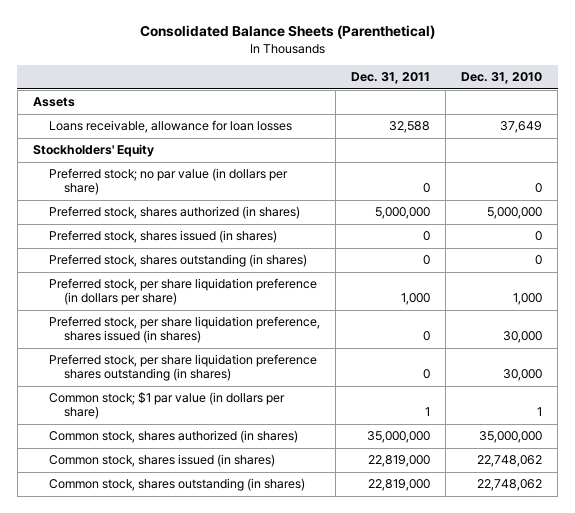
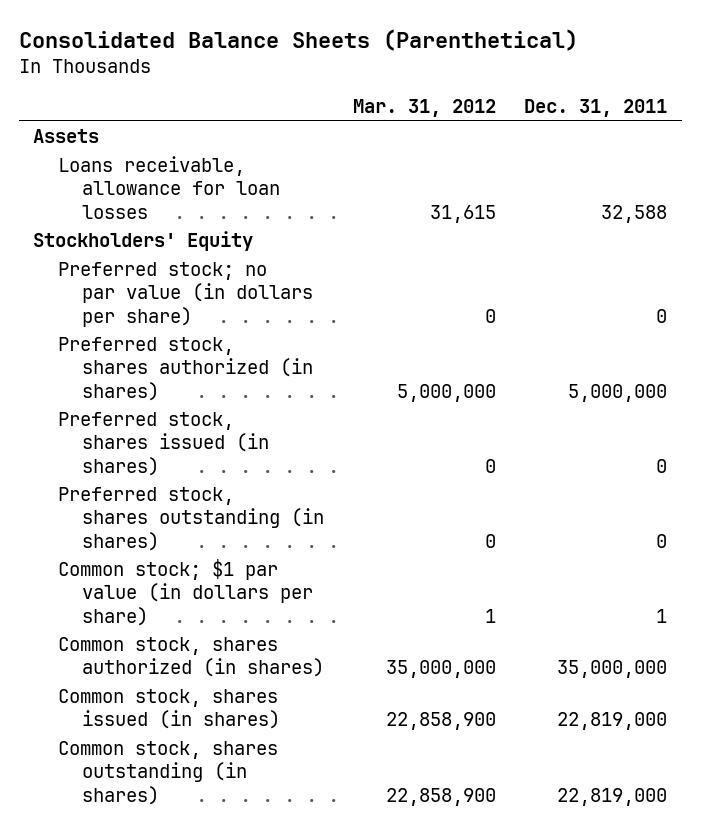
[461,72,543,85] Dec. 31, 2010 -> none
none -> [352,99,496,118] Mar. 31, 2012
[48,278,317,306] Preferred stock, per share liquidation preference (in dollars per share) -> none
[48,316,320,344] Preferred stock, per share liquidation preference, shares issued (in shares) -> none
[48,354,317,382] Preferred stock, per share liquidation preference shares outstanding (in shares) -> none

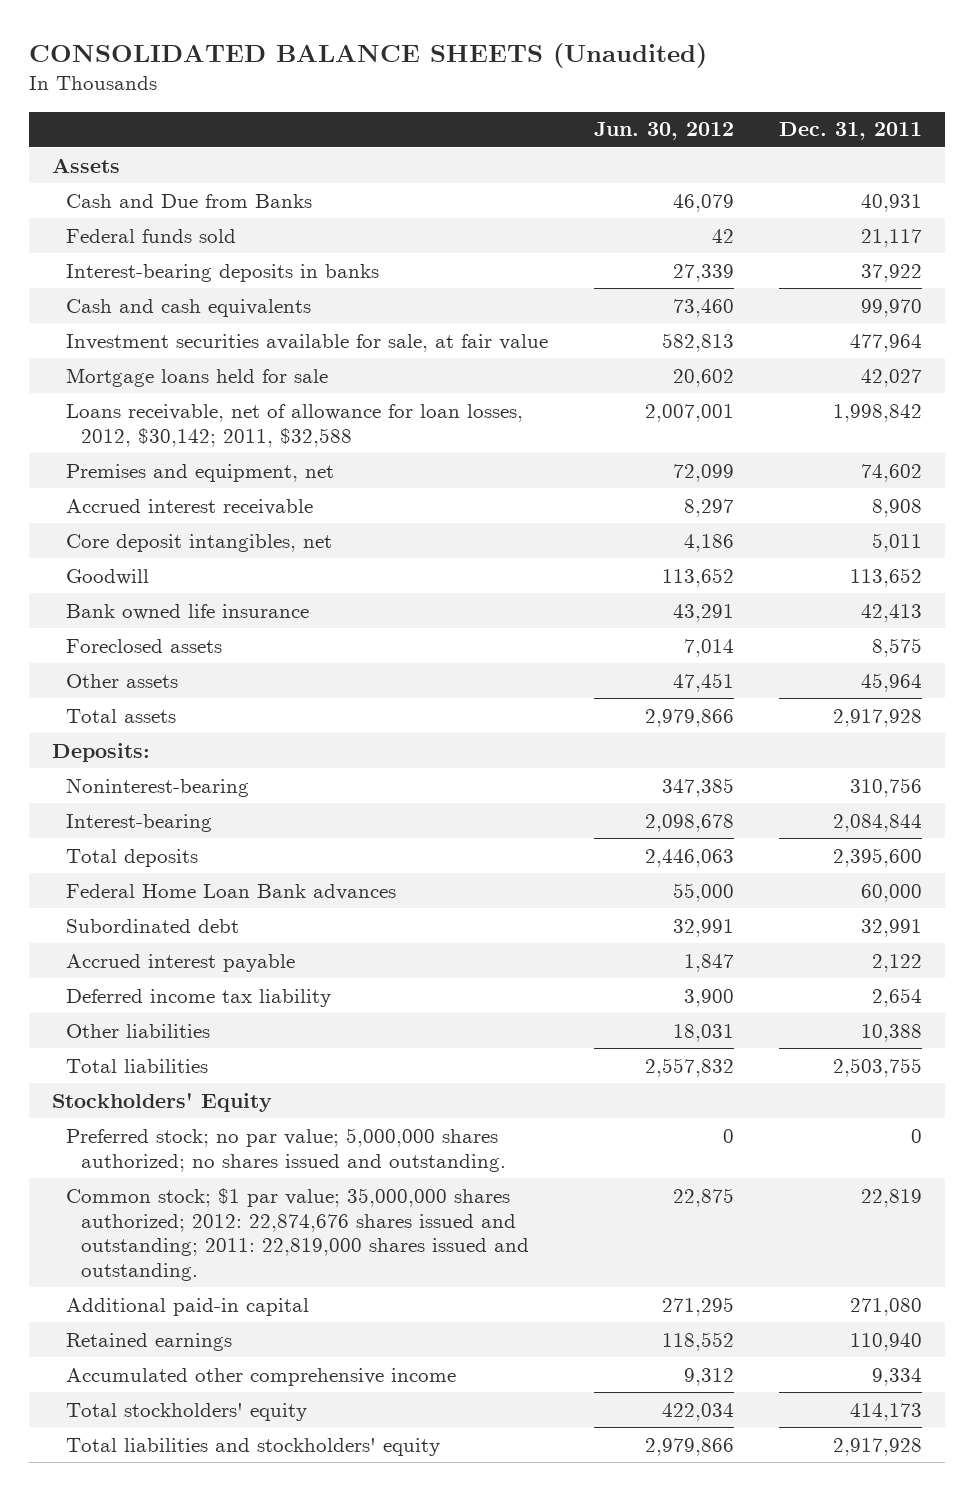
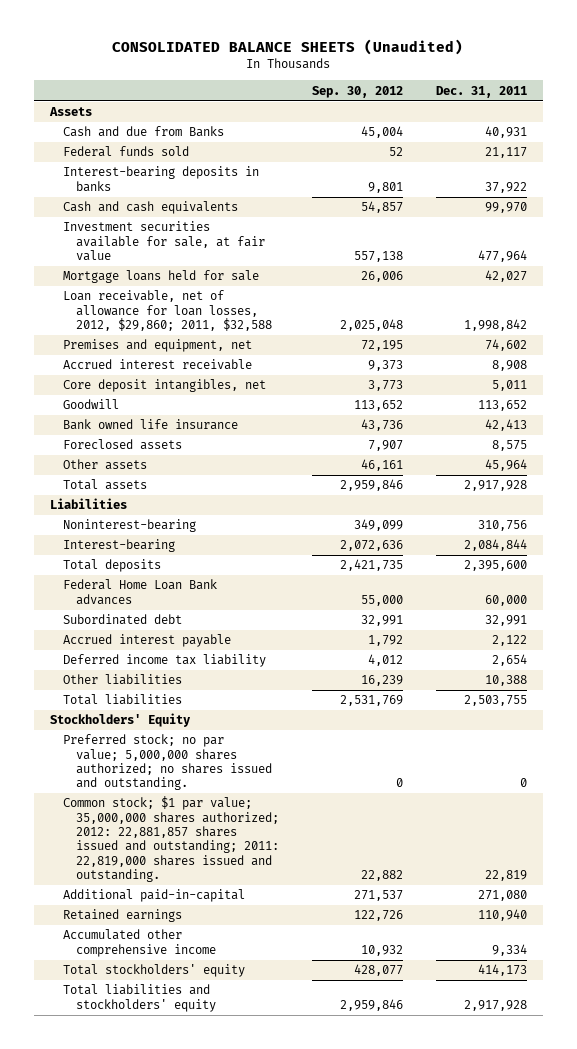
[593,122,734,141] Jun. 30, 2012 -> none
none -> [311,85,403,98] Sep. 30, 2012
[66,193,313,208] Cash and Due from Banks -> [62,126,224,138] Cash and due from Banks
[66,403,524,447] Loans receivable, net of allowance for loan losses, 2012, $30,142; 2011, $32,588 -> [62,290,273,331] Loan receivable, net of allowance for loan losses, 2012, $29,860; 2011, $32,588
[51,742,150,762] Deposits: -> none
none -> [49,498,127,510] Liabilities
[66,1187,530,1282] Common stock; $1 par value; 35,000,000 shares authorized; 2012: 22,874,676 shares issued and outstanding; 2011: 22,819,000 shares issued and outstanding. -> [62,796,280,882] Common stock; $1 par value; 35,000,000 shares authorized; 2012: 22,881,857 shares issued and outstanding; 2011: 22,819,000 shares issued and outstanding.
[66,1297,310,1316] Additional paid-in capital -> [62,889,245,903] Additional paid-in-capital

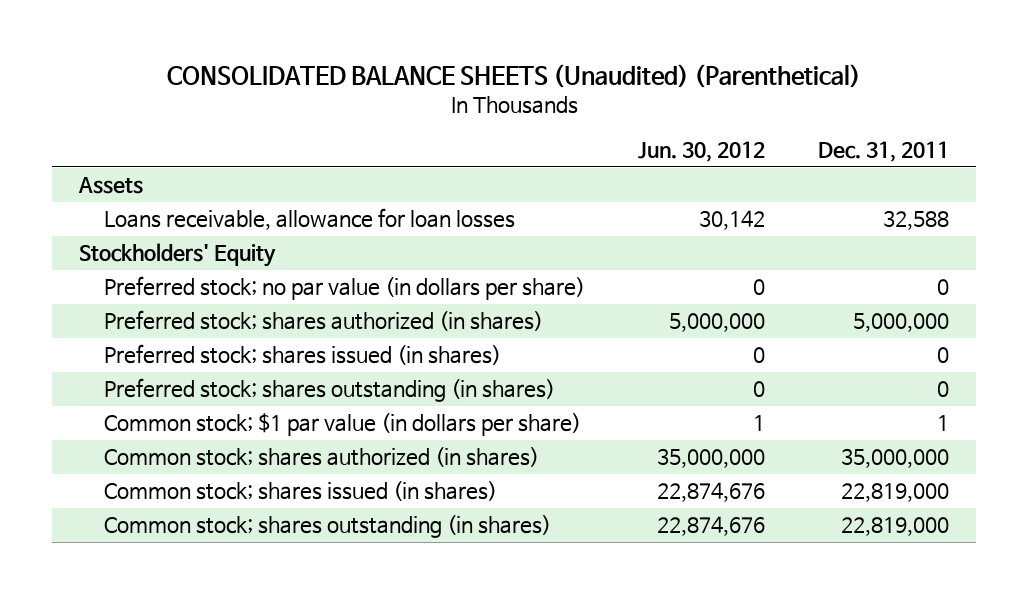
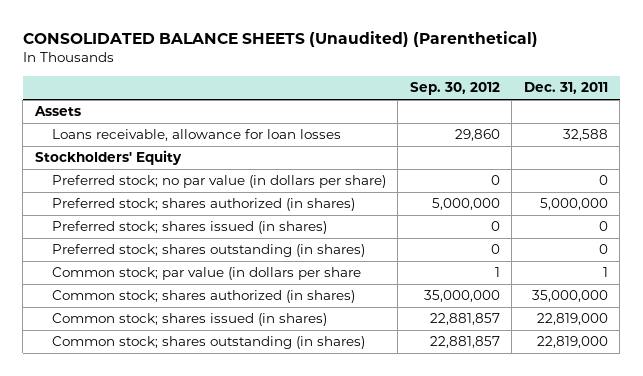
[638,141,766,163] Jun. 30, 2012 -> none
none -> [409,82,500,96] Sep. 30, 2012
[103,413,581,437] Common stock; $1 par value (in dollars per share) -> [51,267,361,281] Common stock; par value (in dollars per share

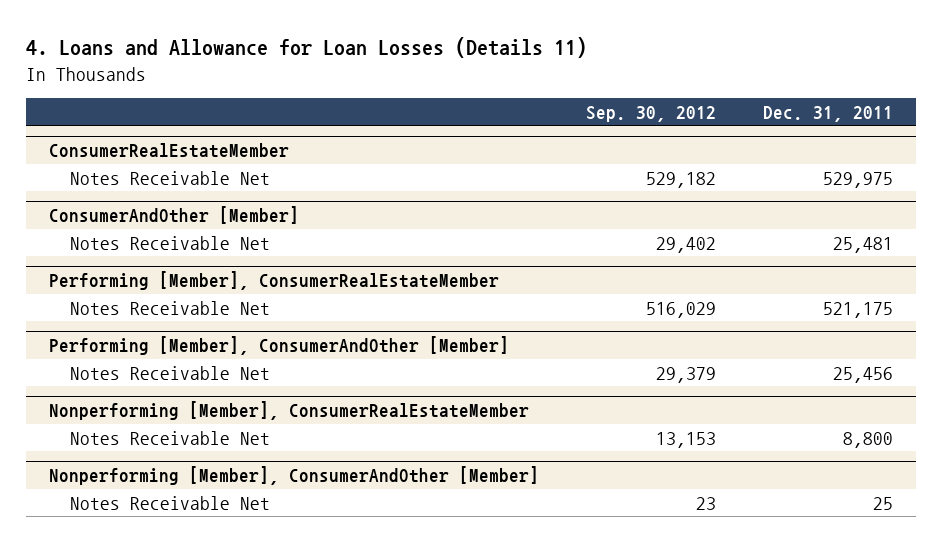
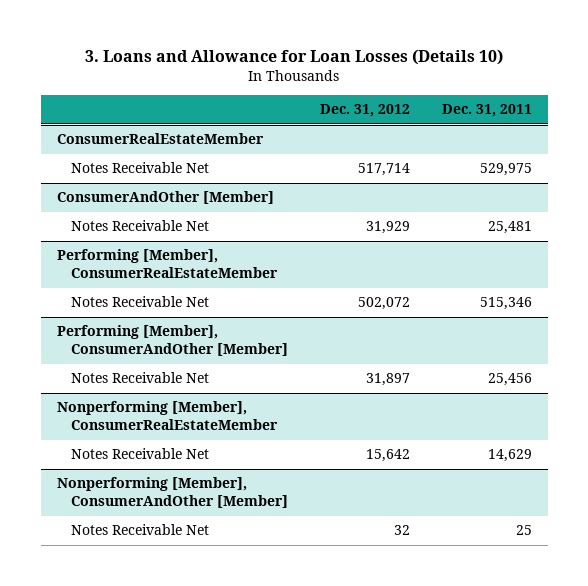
[25,37,587,59] 4. Loans and Allowance for Loan Losses (Details 11) -> [85,49,504,66] 3. Loans and Allowance for Loan Losses (Details 10)
[585,105,716,122] Sep. 30, 2012 -> none
none -> [320,104,411,118] Dec. 31, 2012
[822,301,893,318] 521,175 -> [479,297,532,311] 515,346
[842,431,893,448] 8,800 -> [487,449,532,463] 14,629

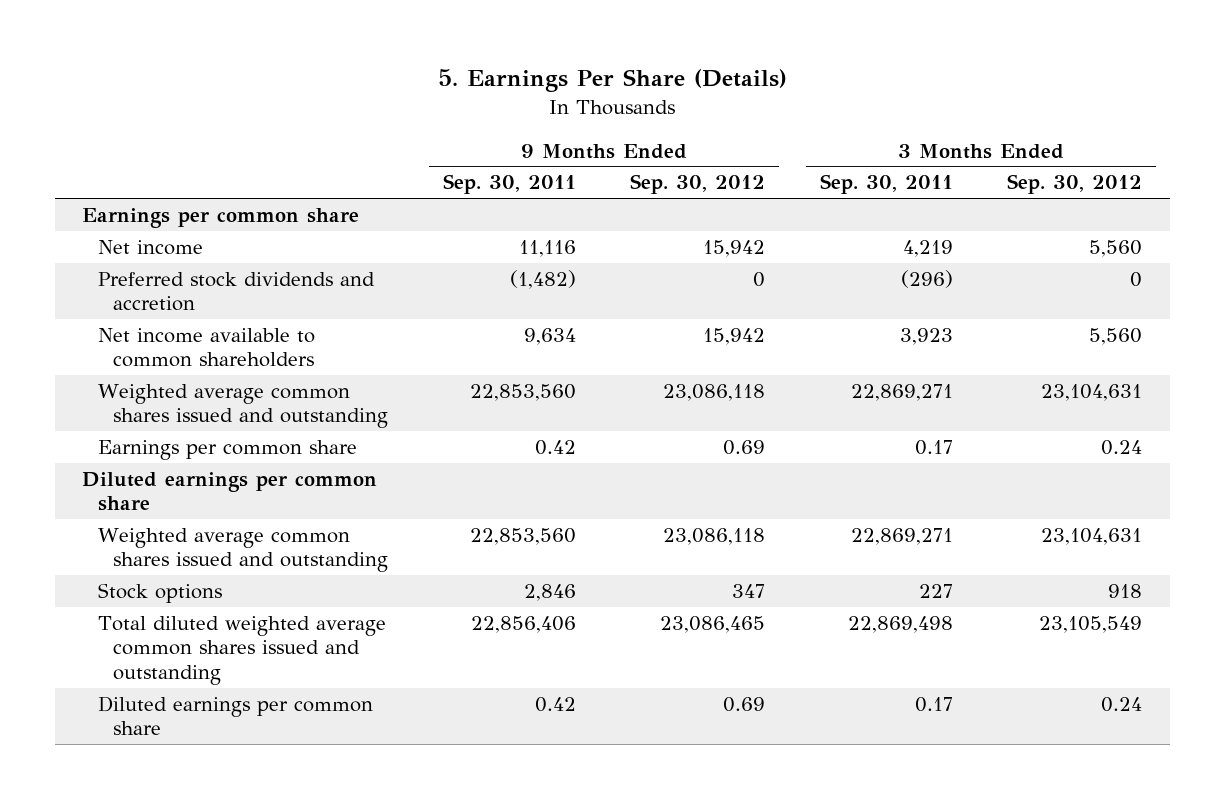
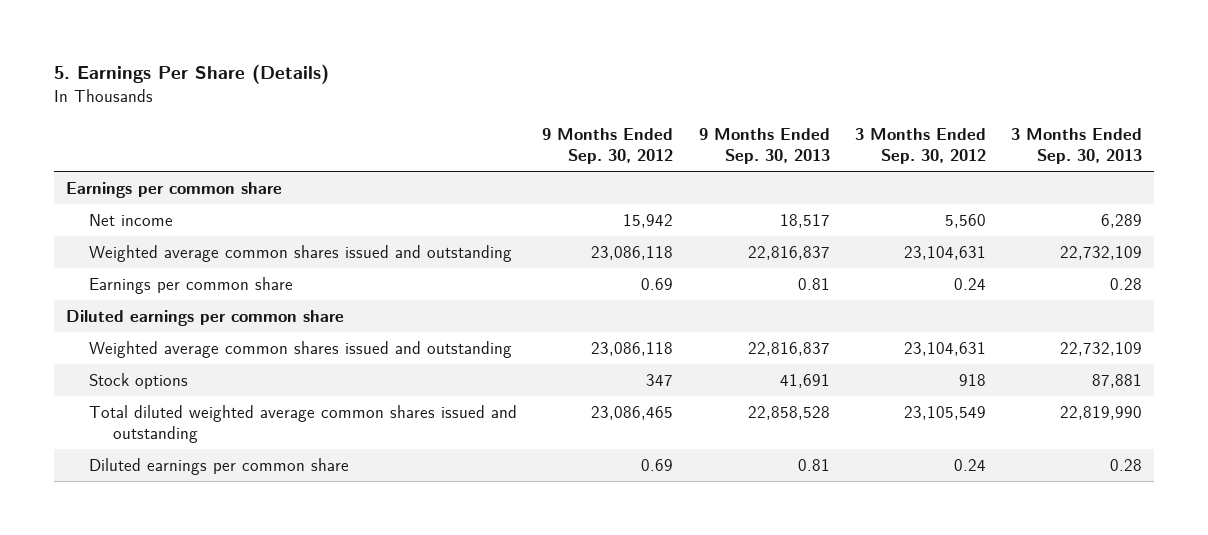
[442,174,576,195] Sep. 30, 2011 -> none
[819,174,953,195] Sep. 30, 2011 -> none
none -> [698,127,830,165] 9 Months Ended Sep. 30, 2013
none -> [1010,127,1142,165] 3 Months Ended Sep. 30, 2013
[97,271,375,312] Preferred stock dividends and accretion -> none
[97,327,315,368] Net income available to common shareholders -> none

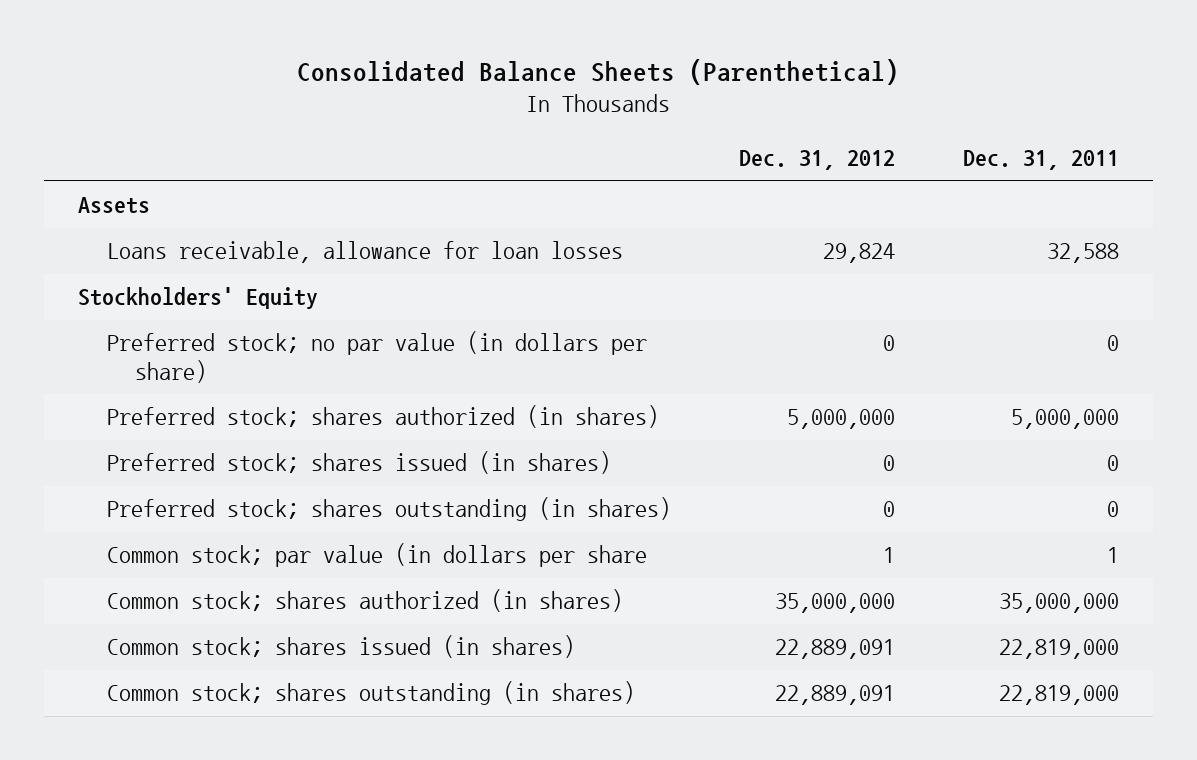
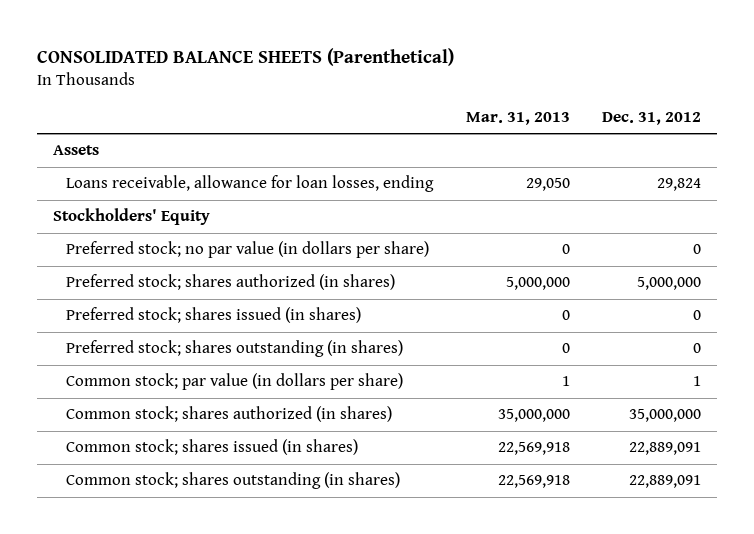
[297,58,900,85] Consolidated Balance Sheets (Parenthetical) -> [37,47,455,66] CONSOLIDATED BALANCE SHEETS (Parenthetical)
[963,150,1120,171] Dec. 31, 2011 -> none
none -> [465,112,570,126] Mar. 31, 2013
[106,241,623,264] Loans receivable, allowance for loan losses -> [66,175,435,193] Loans receivable, allowance for loan losses, ending
[106,543,647,568] Common stock; par value (in dollars per share -> [66,373,404,391] Common stock; par value (in dollars per share)

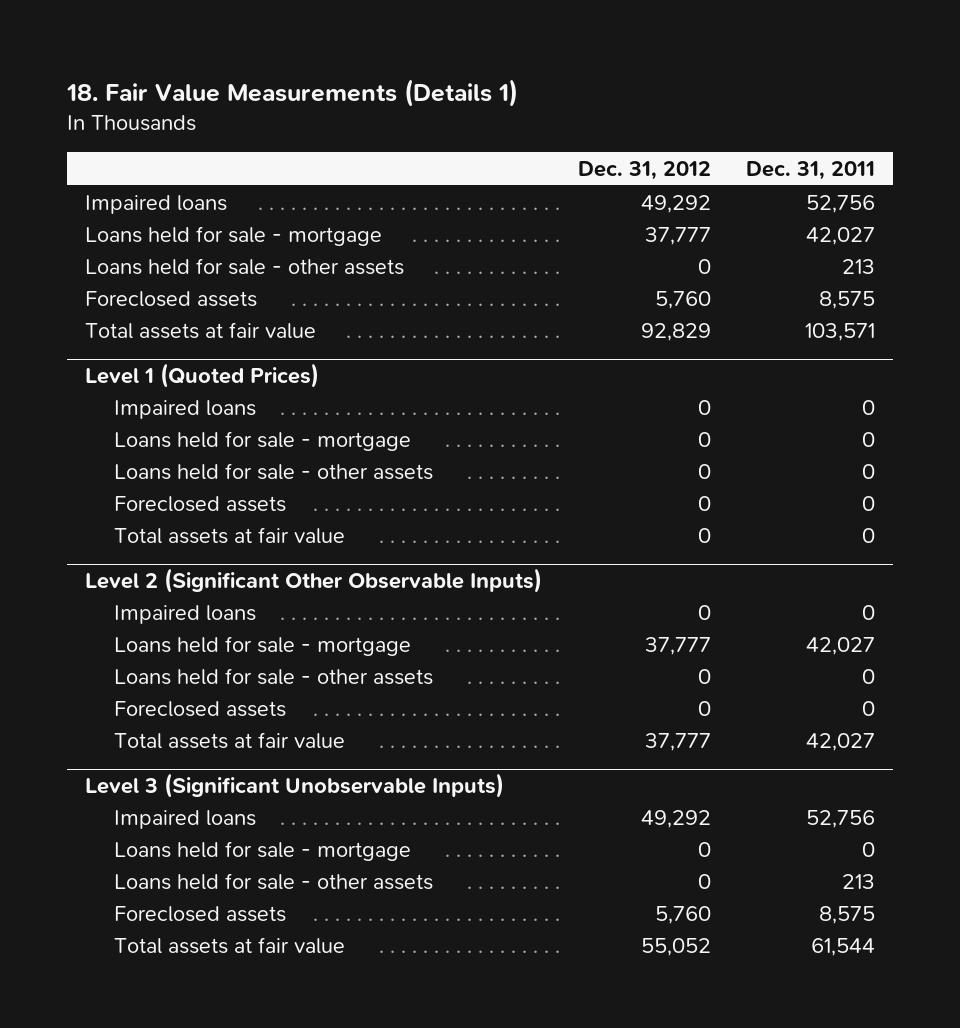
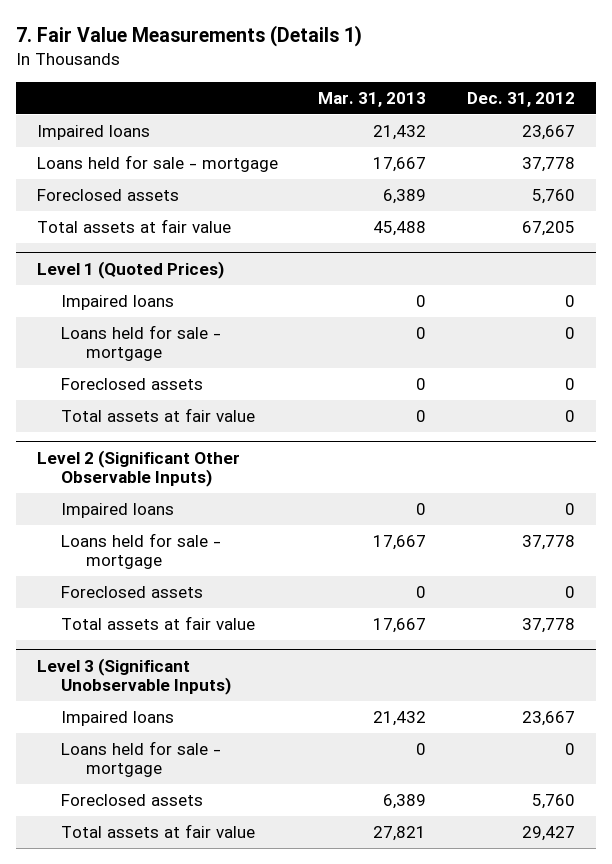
[65,78,518,107] 18. Fair Value Measurements (Details 1) -> [16,25,363,48] 7. Fair Value Measurements (Details 1)
[746,160,876,180] Dec. 31, 2011 -> none
none -> [318,91,427,107] Mar. 31, 2013
[84,257,404,275] Loans held for sale - other assets -> none
[640,194,711,213] 49,292 -> [522,124,576,140] 23,667
[644,226,711,245] 37,777 -> [522,156,576,172] 37,778
[640,322,711,341] 92,829 -> [522,220,576,236] 67,205
[113,462,433,480] Loans held for sale - other assets -> none
[113,667,433,685] Loans held for sale - other assets -> none
[644,636,711,655] 37,777 -> [522,534,576,550] 37,778
[644,732,711,751] 37,777 -> [522,617,576,633] 37,778
[640,809,711,828] 49,292 -> [522,710,576,726] 23,667
[113,872,433,890] Loans held for sale - other assets -> none
[640,937,711,956] 55,052 -> [522,825,576,841] 29,427

